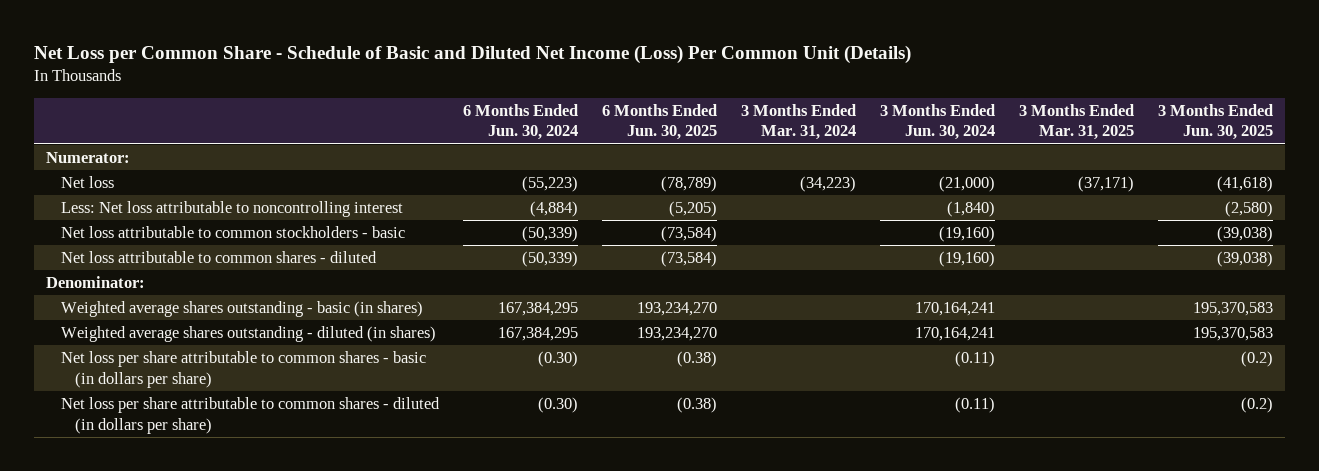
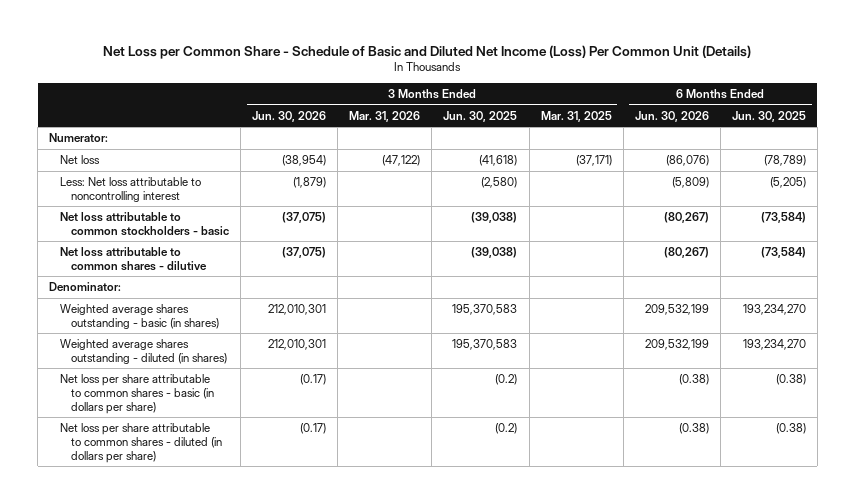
[462,103,578,141] 6 Months Ended Jun. 30, 2024 -> none
[741,103,857,141] 3 Months Ended Mar. 31, 2024 -> none
[880,103,996,141] 3 Months Ended Jun. 30, 2024 -> none
none -> [252,110,327,122] Jun. 30, 2026
none -> [349,110,421,122] Mar. 31, 2026
none -> [634,110,709,122] Jun. 30, 2026
[60,250,377,263] Net loss attributable to common shares - diluted -> [60,247,208,271] Net loss attributable to common shares - dilutive

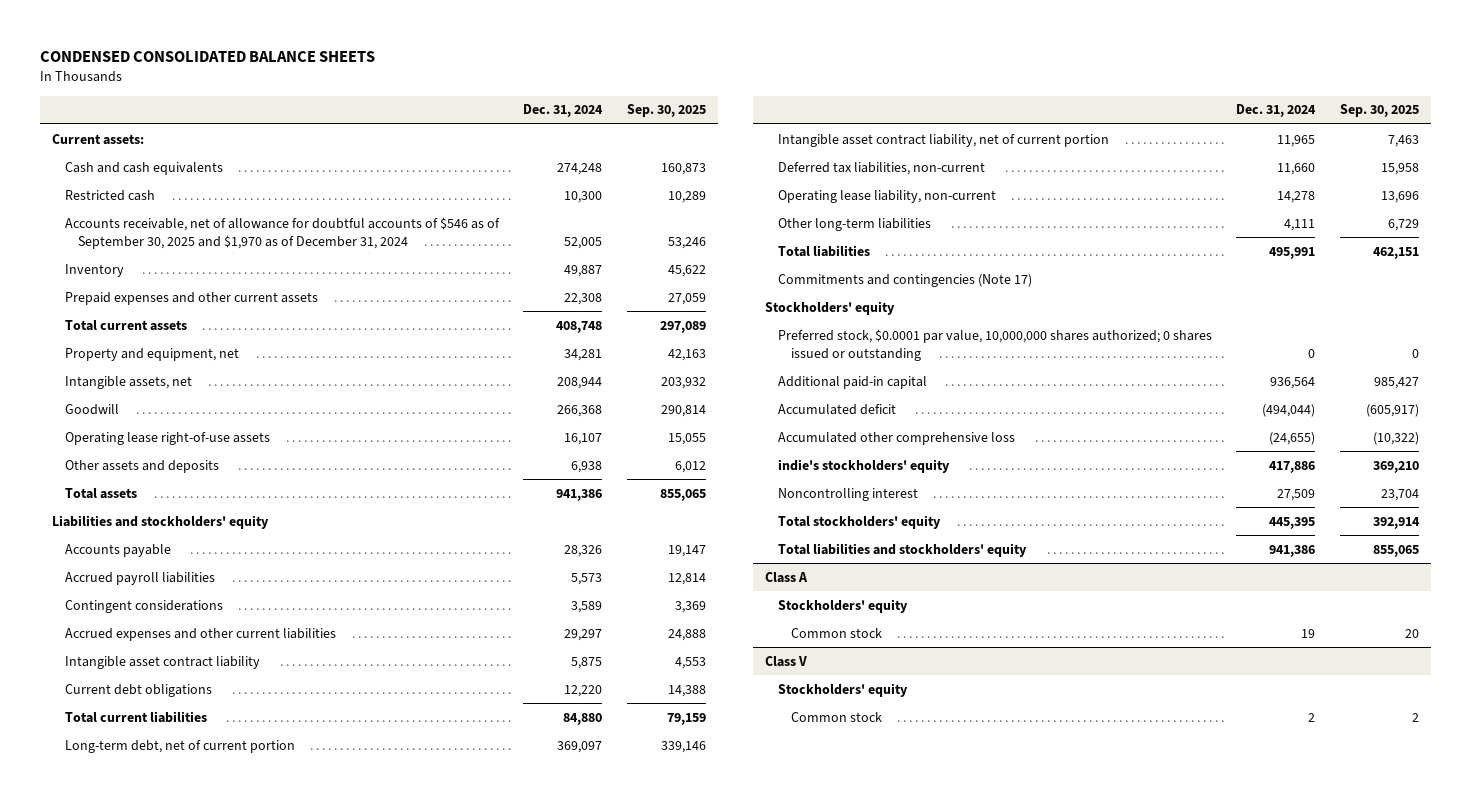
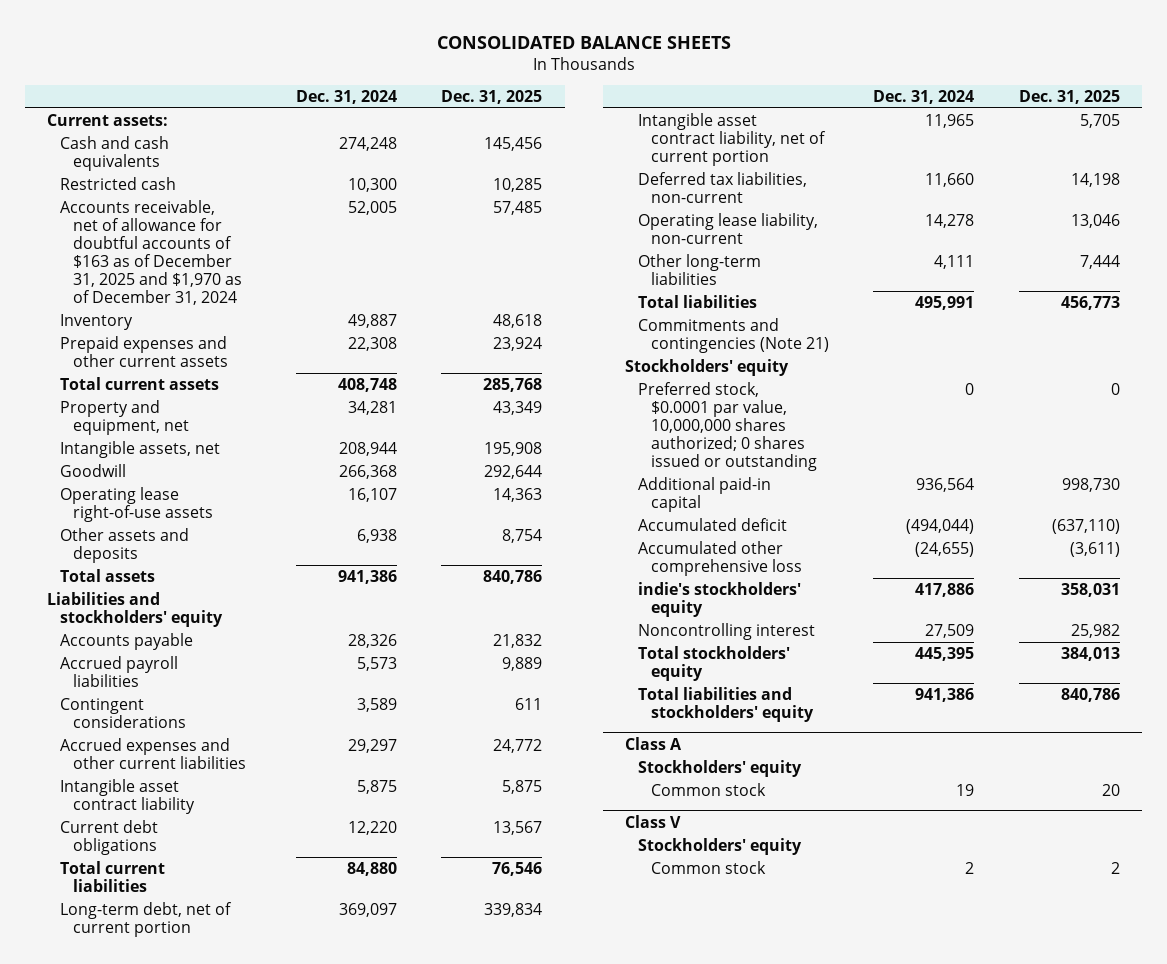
[40,51,376,63] CONDENSED CONSOLIDATED BALANCE SHEETS -> [436,35,731,49] CONSOLIDATED BALANCE SHEETS
[626,104,706,118] Sep. 30, 2025 -> none
none -> [441,89,543,104] Dec. 31, 2025
[65,216,501,249] Accounts receivable, net of allowance for doubtful accounts of $546 as of September 30, 2025 and $1,970 as of December 31, 2024 -> [60,199,243,305] Accounts receivable, net of allowance for doubtful accounts of $163 as of December 31, 2025 and $1,970 as of December 31, 2024
[778,273,1033,287] Commitments and contingencies (Note 17) -> [637,317,829,353] Commitments and contingencies (Note 21)

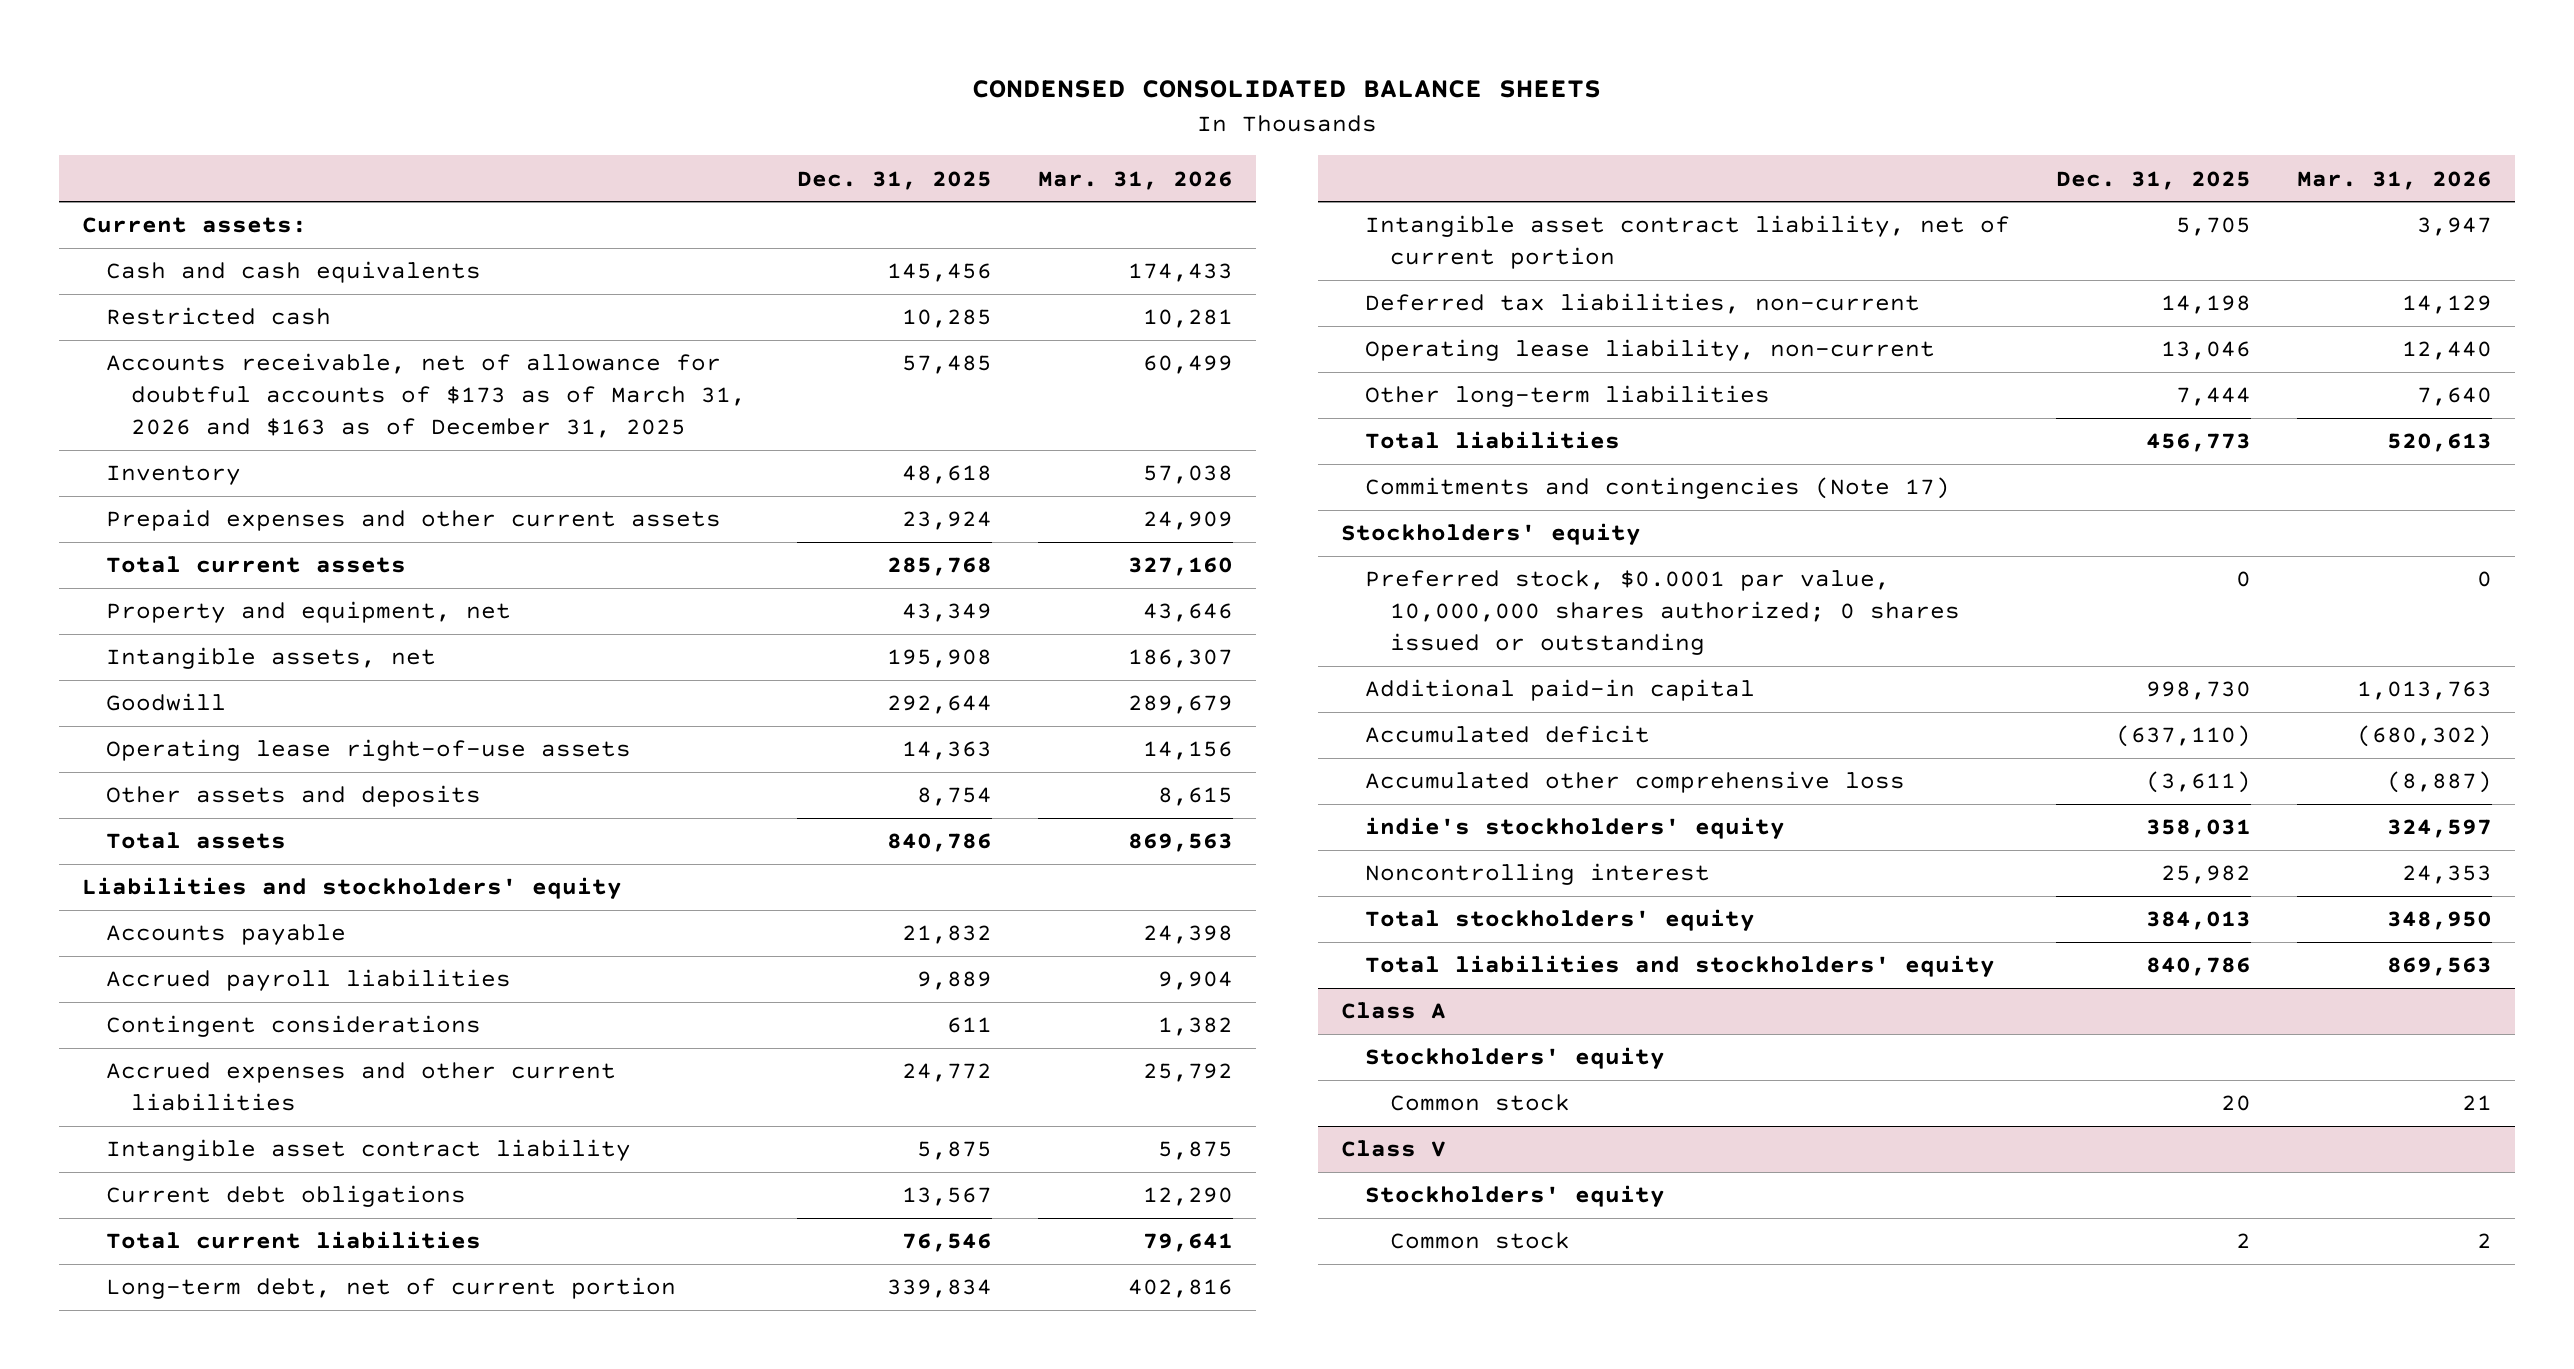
[436,35,731,49] CONSOLIDATED BALANCE SHEETS -> [972,80,1602,99] CONDENSED CONSOLIDATED BALANCE SHEETS
[295,89,397,104] Dec. 31, 2024 -> none
none -> [1038,170,1234,190] Mar. 31, 2026
[60,199,243,305] Accounts receivable, net of allowance for doubtful accounts of $163 as of December 31, 2025 and $1,970 as of December 31, 2024 -> [106,353,746,439] Accounts receivable, net of allowance for doubtful accounts of $173 as of March 31, 2026 and $163 as of December 31, 2025
[637,317,829,353] Commitments and contingencies (Note 21) -> [1365,477,1951,500] Commitments and contingencies (Note 17)

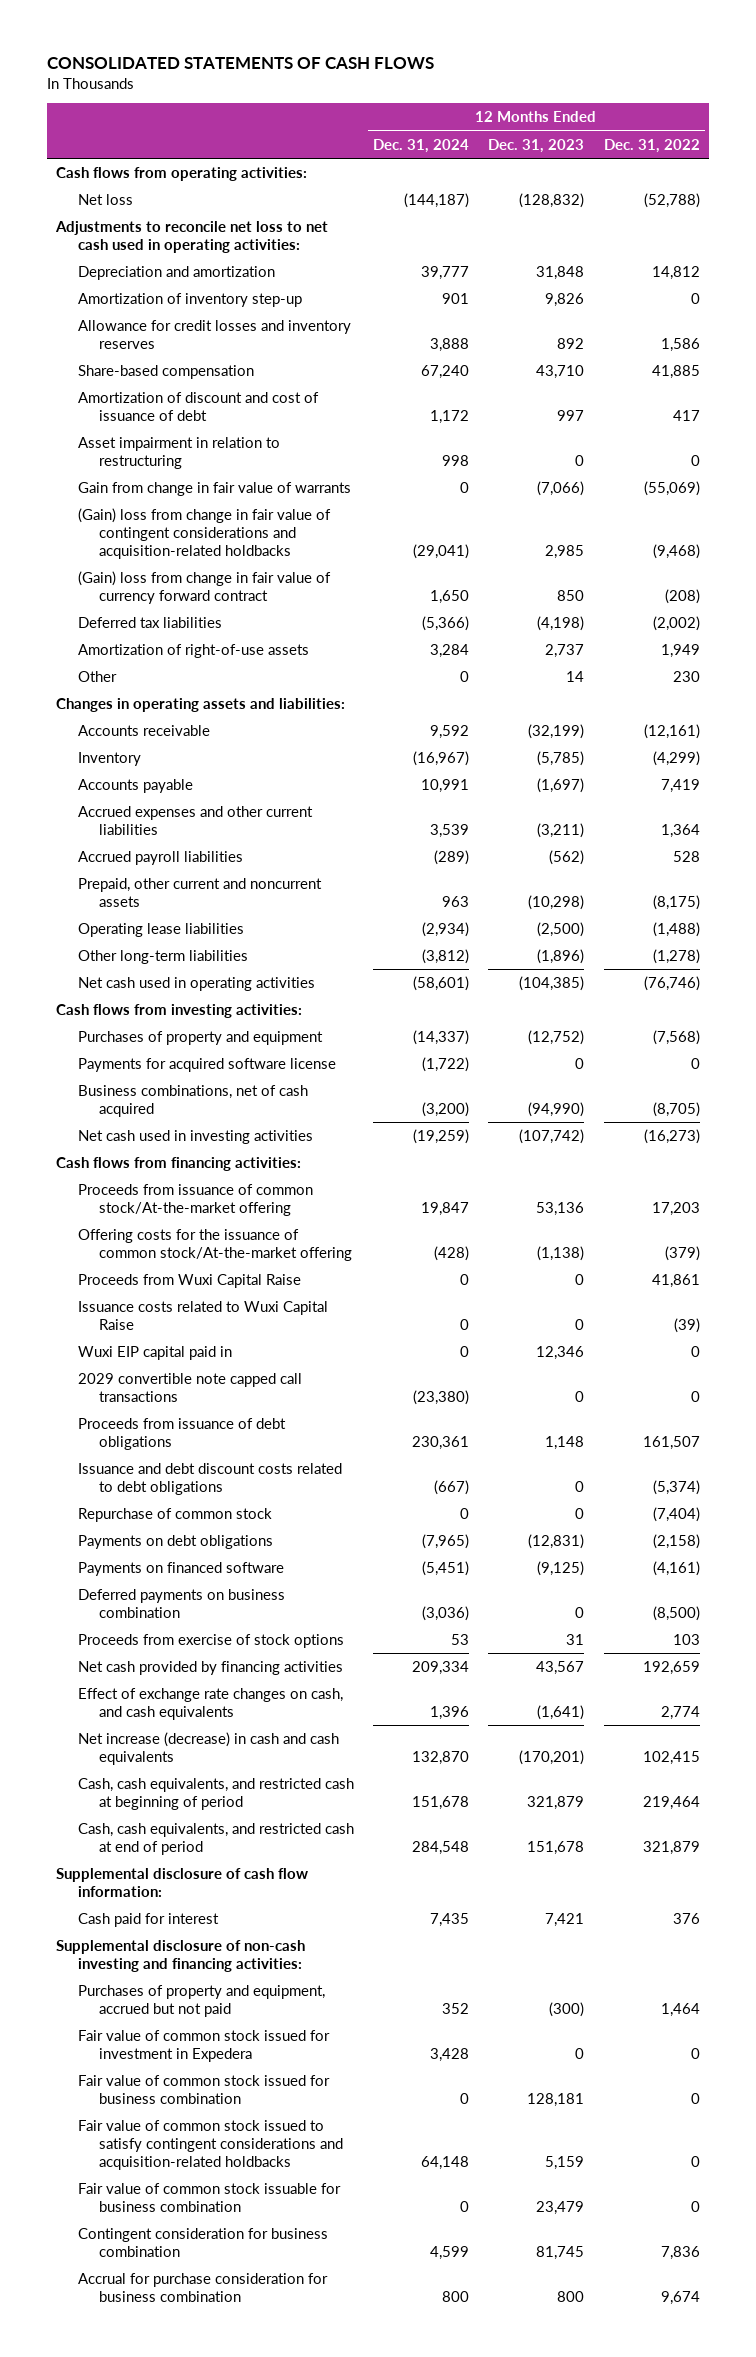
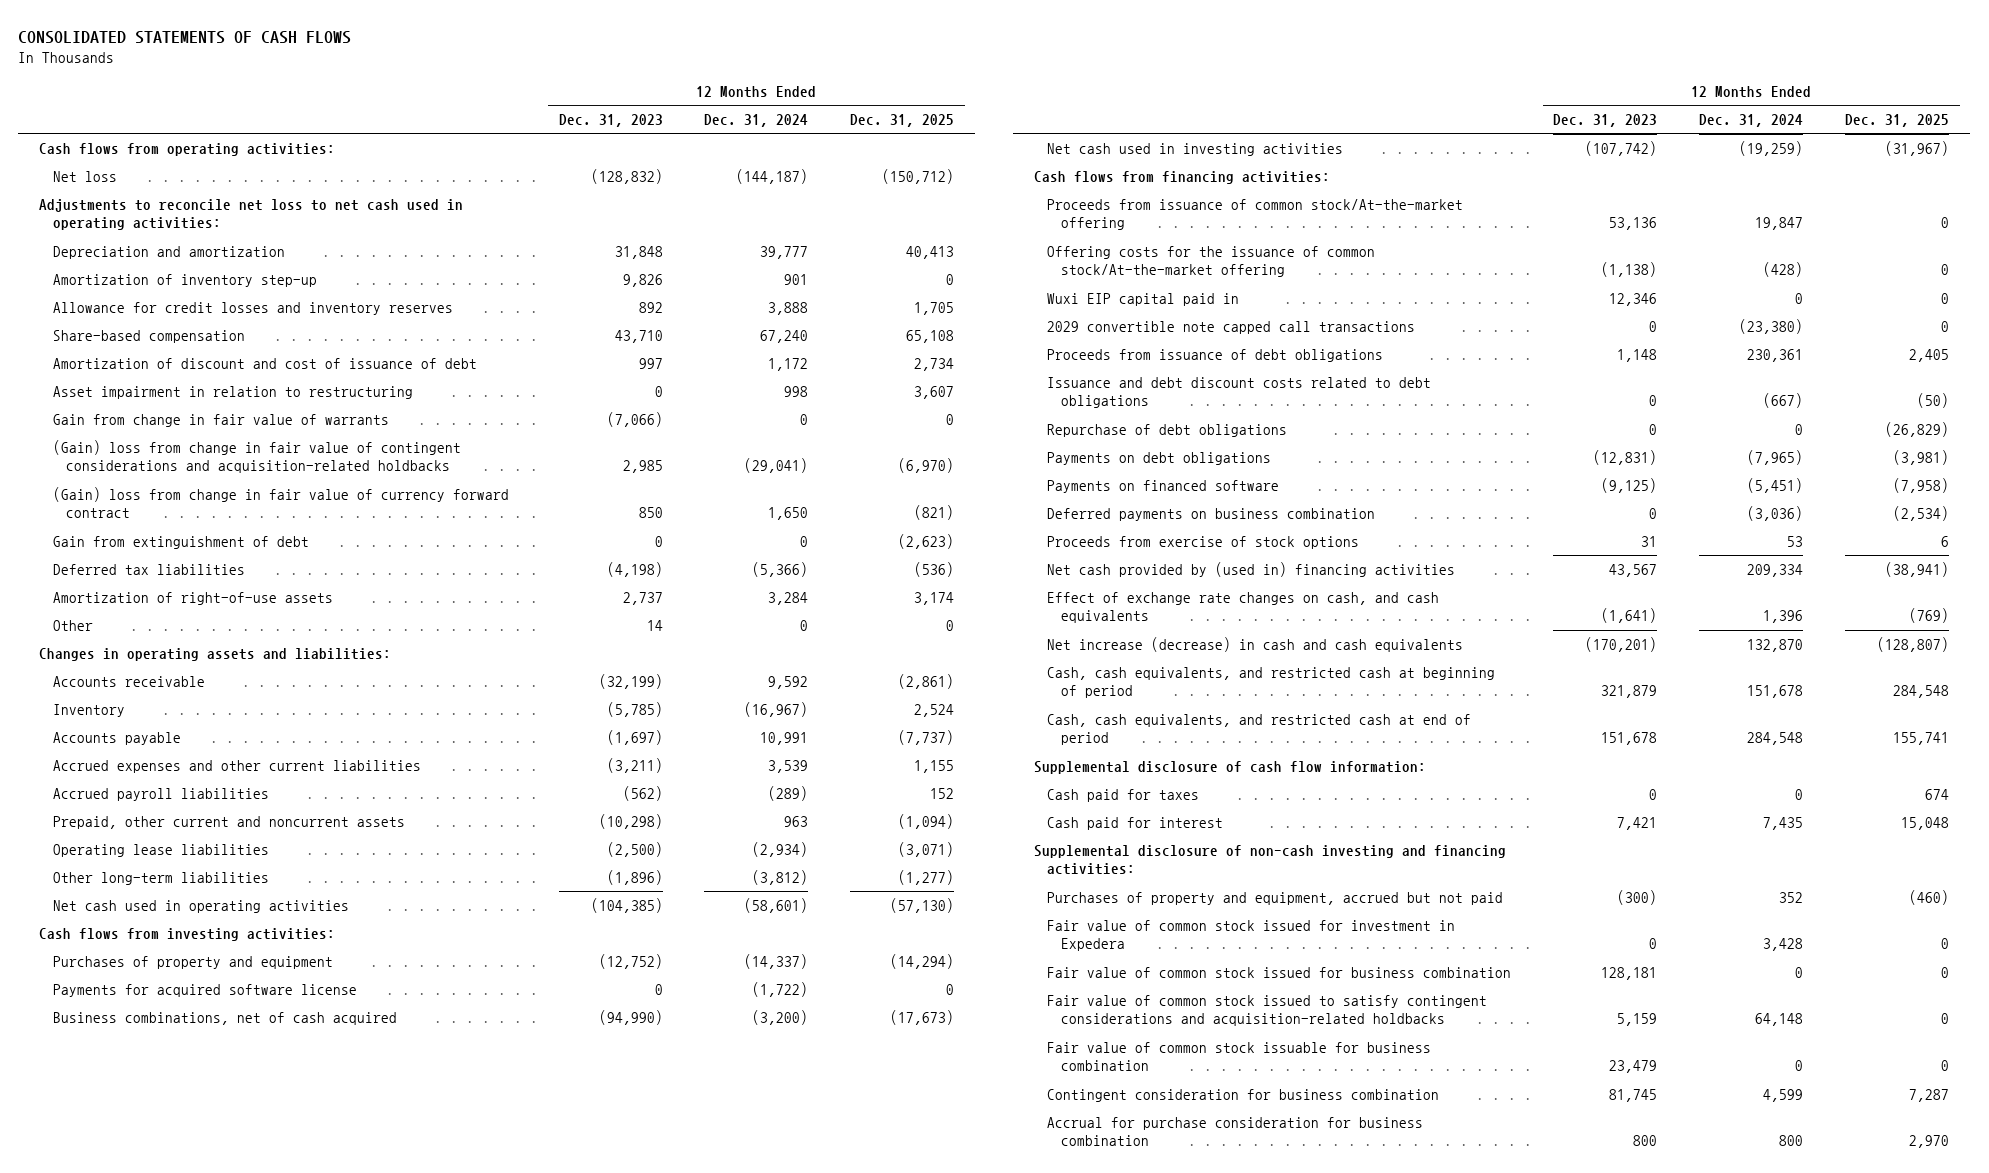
[603,138,700,153] Dec. 31, 2022 -> none
none -> [850,113,955,127] Dec. 31, 2025
none -> [52,535,309,549] Gain from extinguishment of debt
[77,1273,301,1288] Proceeds from Wuxi Capital Raise -> none
[77,1300,328,1330] Issuance costs related to Wuxi Capital Raise -> none
[77,1507,272,1522] Repurchase of common stock -> none
none -> [1047,423,1288,437] Repurchase of debt obligations
[77,1660,343,1675] Net cash provided by financing activities -> [1047,561,1456,577] Net cash provided by (used in) financing activities
none -> [1047,788,1200,802] Cash paid for taxes

